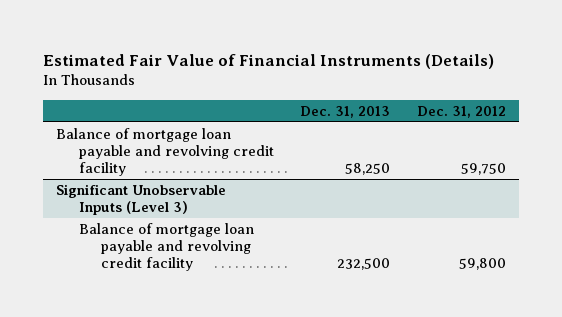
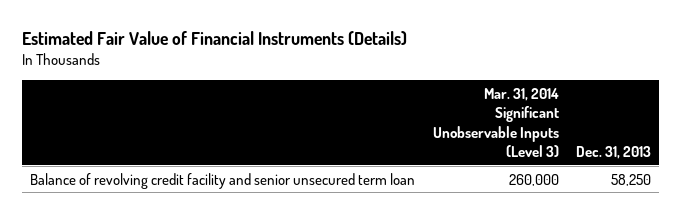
[416,105,506,118] Dec. 31, 2012 -> none
none -> [432,88,559,158] Mar. 31, 2014 Significant Unobservable Inputs (Level 3)
[56,184,227,216] Significant Unobservable Inputs (Level 3) -> none
[78,223,254,272] Balance of mortgage loan payable and revolving credit facility -> none
[56,128,274,177] Balance of mortgage loan payable and revolving credit facility -> [30,172,416,189] Balance of revolving credit facility and senior unsecured term loan

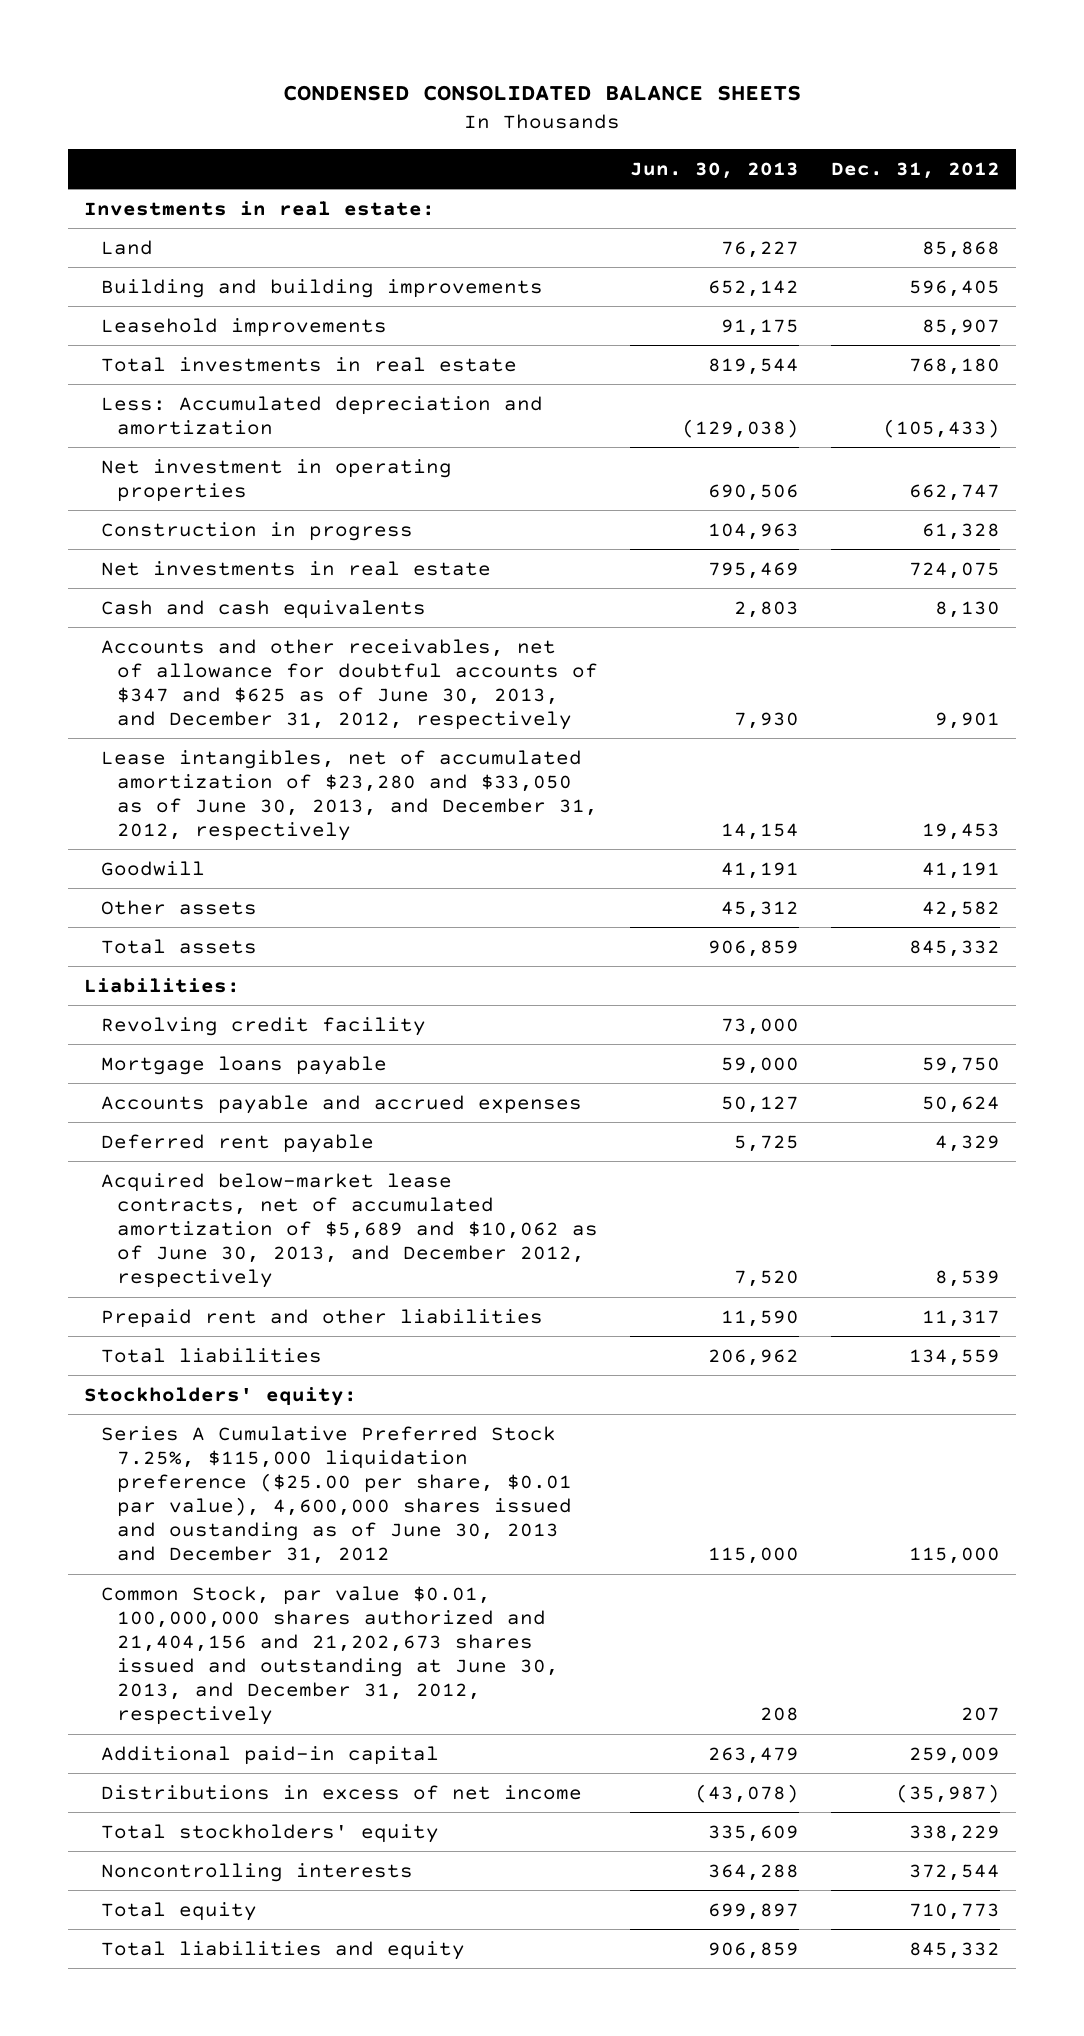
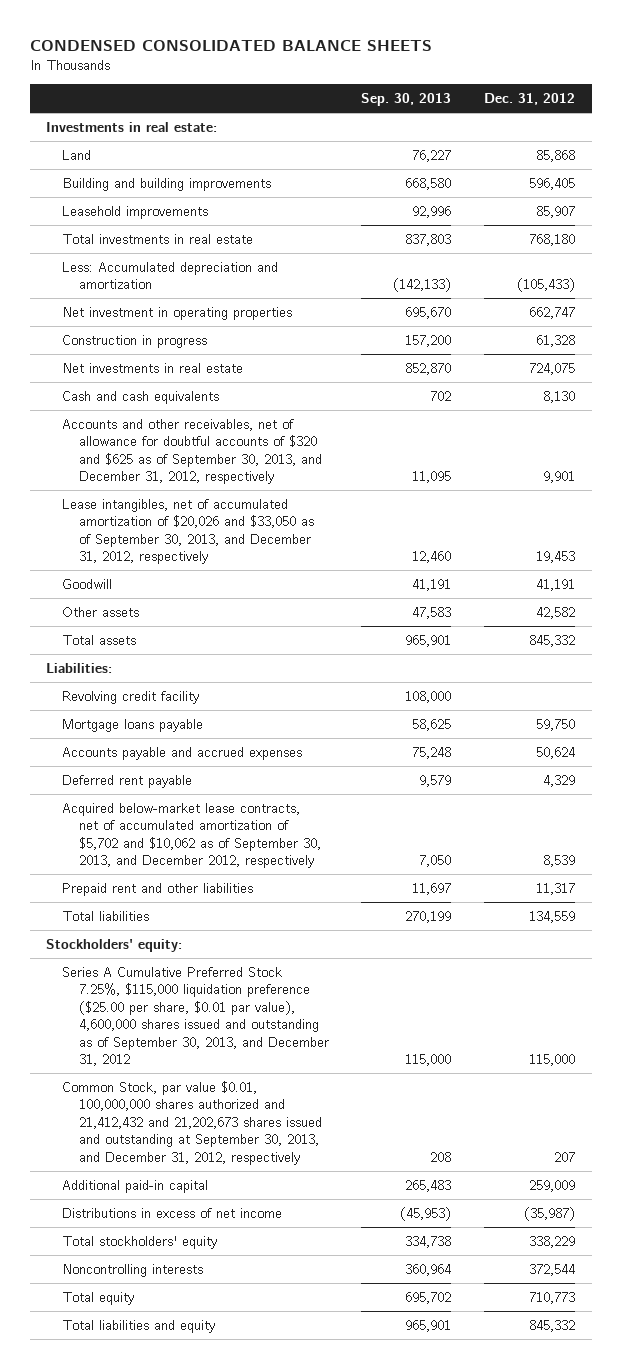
[630,161,800,179] Jun. 30, 2013 -> none
none -> [361,93,452,107] Sep. 30, 2013
[100,638,599,731] Accounts and other receivables, net of allowance for doubtful accounts of $347 and $625 as of June 30, 2013, and December 31, 2012, respectively -> [62,418,322,485] Accounts and other receivables, net of allowance for doubtful accounts of $320 and $625 as of September 30, 2013, and December 31, 2012, respectively
[100,749,599,842] Lease intangibles, net of accumulated amortization of $23,280 and $33,050 as of June 30, 2013, and December 31, 2012, respectively -> [62,498,314,565] Lease intangibles, net of accumulated amortization of $20,026 and $33,050 as of September 30, 2013, and December 31, 2012, respectively
[100,1172,599,1289] Acquired below-market lease contracts, net of accumulated amortization of $5,689 and $10,062 as of June 30, 2013, and December 2012, respectively -> [62,802,321,869] Acquired below-market lease contracts, net of accumulated amortization of $5,702 and $10,062 as of September 30, 2013, and December 2012, respectively
[100,1425,573,1565] Series A Cumulative Preferred Stock 7.25%, $115,000 liquidation preference ($25.00 per share, $0.01 par value), 4,600,000 shares issued and oustanding as of June 30, 2013 and December 31, 2012 -> [62,966,329,1067] Series A Cumulative Preferred Stock 7.25%, $115,000 liquidation preference ($25.00 per share, $0.01 par value), 4,600,000 shares issued and outstanding as of September 30, 2013, and December 31, 2012
[100,1585,560,1726] Common Stock, par value $0.01, 100,000,000 shares authorized and 21,404,156 and 21,202,673 shares issued and outstanding at June 30, 2013, and December 31, 2012, respectively -> [62,1080,322,1165] Common Stock, par value $0.01, 100,000,000 shares authorized and 21,412,432 and 21,202,673 shares issued and outstanding at September 30, 2013, and December 31, 2012, respectively

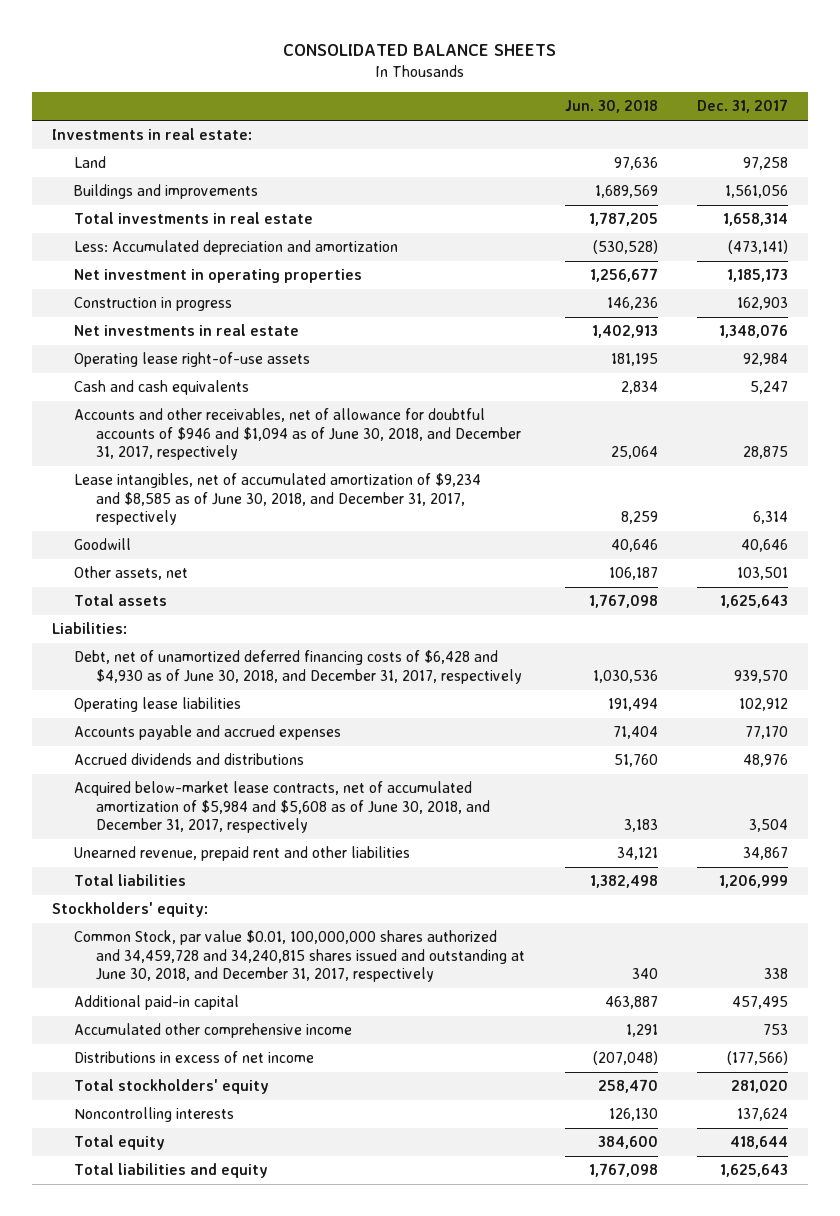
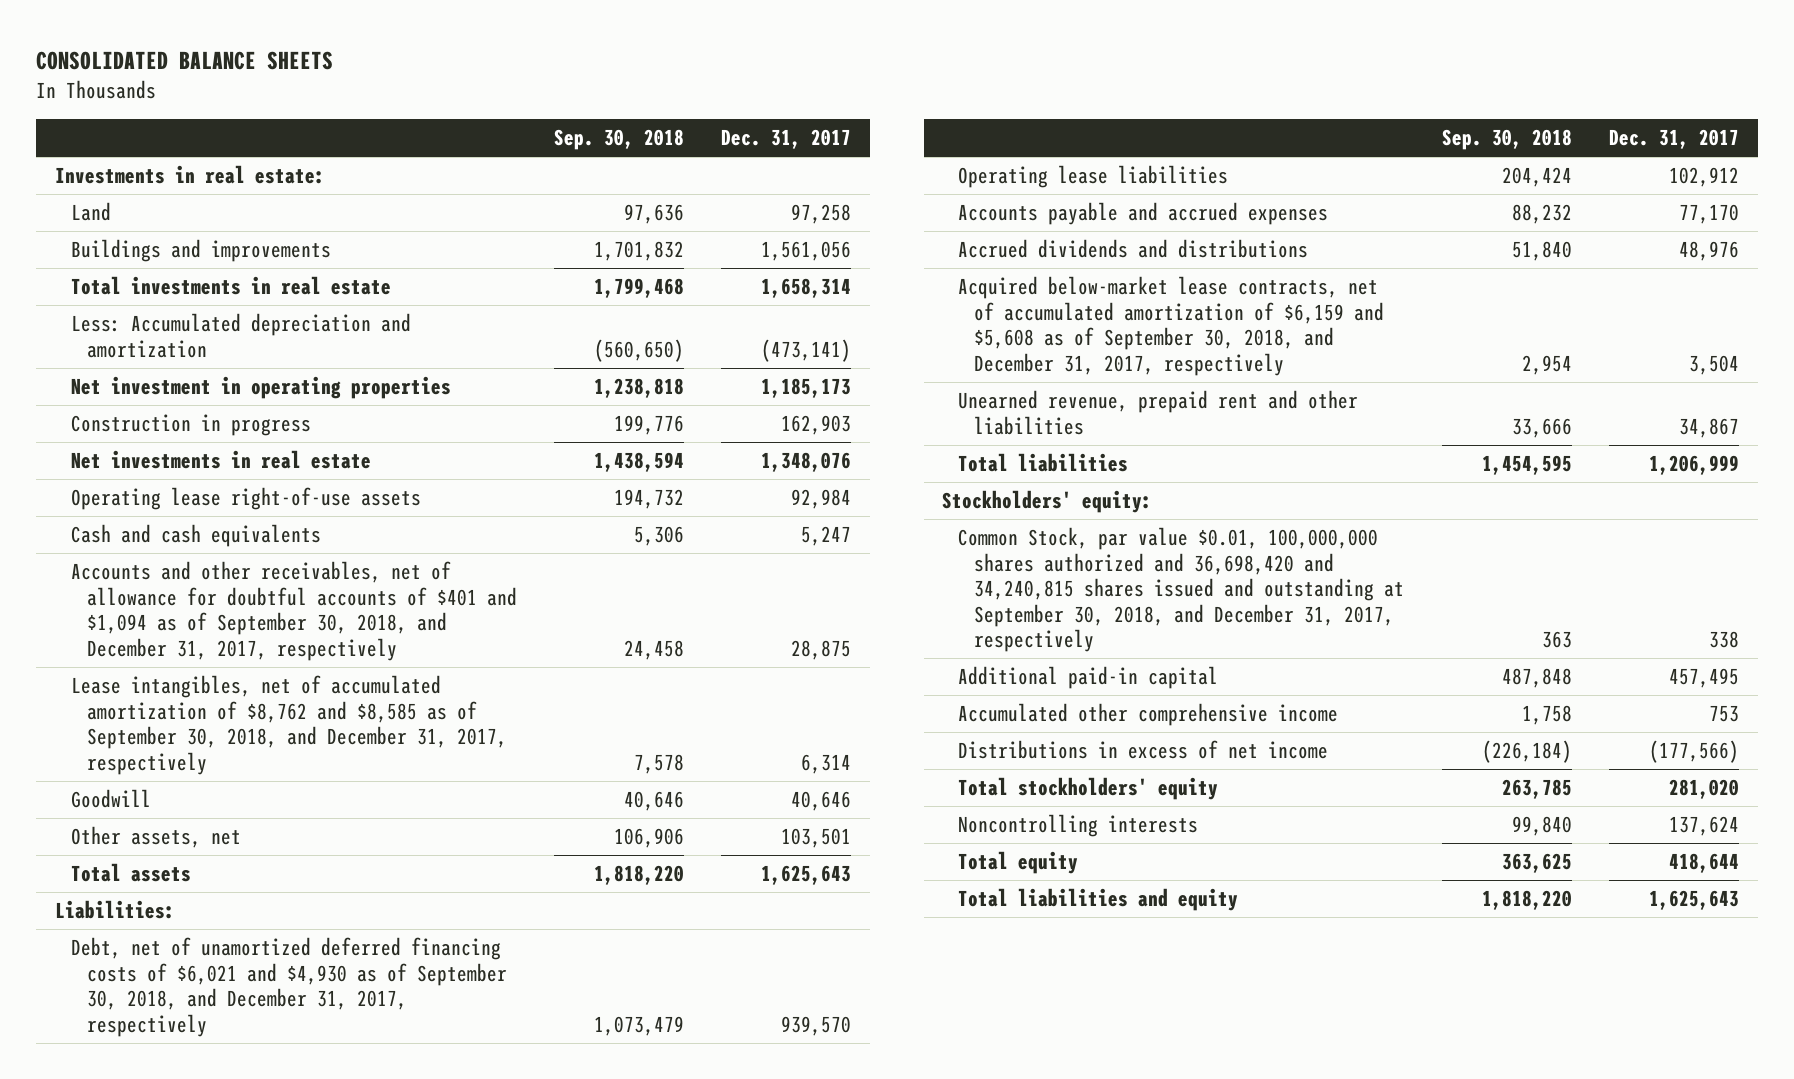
[564,100,658,114] Jun. 30, 2018 -> none
none -> [554,129,685,151] Sep. 30, 2018
[74,408,522,461] Accounts and other receivables, net of allowance for doubtful accounts of $946 and $1,094 as of June 30, 2018, and December 31, 2017, respectively -> [70,560,517,661] Accounts and other receivables, net of allowance for doubtful accounts of $401 and $1,094 as of September 30, 2018, and December 31, 2017, respectively
[74,473,482,526] Lease intangibles, net of accumulated amortization of $9,234 and $8,585 as of June 30, 2018, and December 31, 2017, respectively -> [70,674,507,775] Lease intangibles, net of accumulated amortization of $8,762 and $8,585 as of September 30, 2018, and December 31, 2017, respectively
[74,650,523,684] Debt, net of unamortized deferred financing costs of $6,428 and $4,930 as of June 30, 2018, and December 31, 2017, respectively -> [70,936,507,1037] Debt, net of unamortized deferred financing costs of $6,021 and $4,930 as of September 30, 2018, and December 31, 2017, respectively
[74,781,491,834] Acquired below-market lease contracts, net of accumulated amortization of $5,984 and $5,608 as of June 30, 2018, and December 31, 2017, respectively -> [958,275,1385,376] Acquired below-market lease contracts, net of accumulated amortization of $6,159 and $5,608 as of September 30, 2018, and December 31, 2017, respectively
[74,930,526,983] Common Stock, par value $0.01, 100,000,000 shares authorized and 34,459,728 and 34,240,815 shares issued and outstanding at June 30, 2018, and December 31, 2017, respectively -> [958,526,1405,653] Common Stock, par value $0.01, 100,000,000 shares authorized and 36,698,420 and 34,240,815 shares issued and outstanding at September 30, 2018, and December 31, 2017, respectively

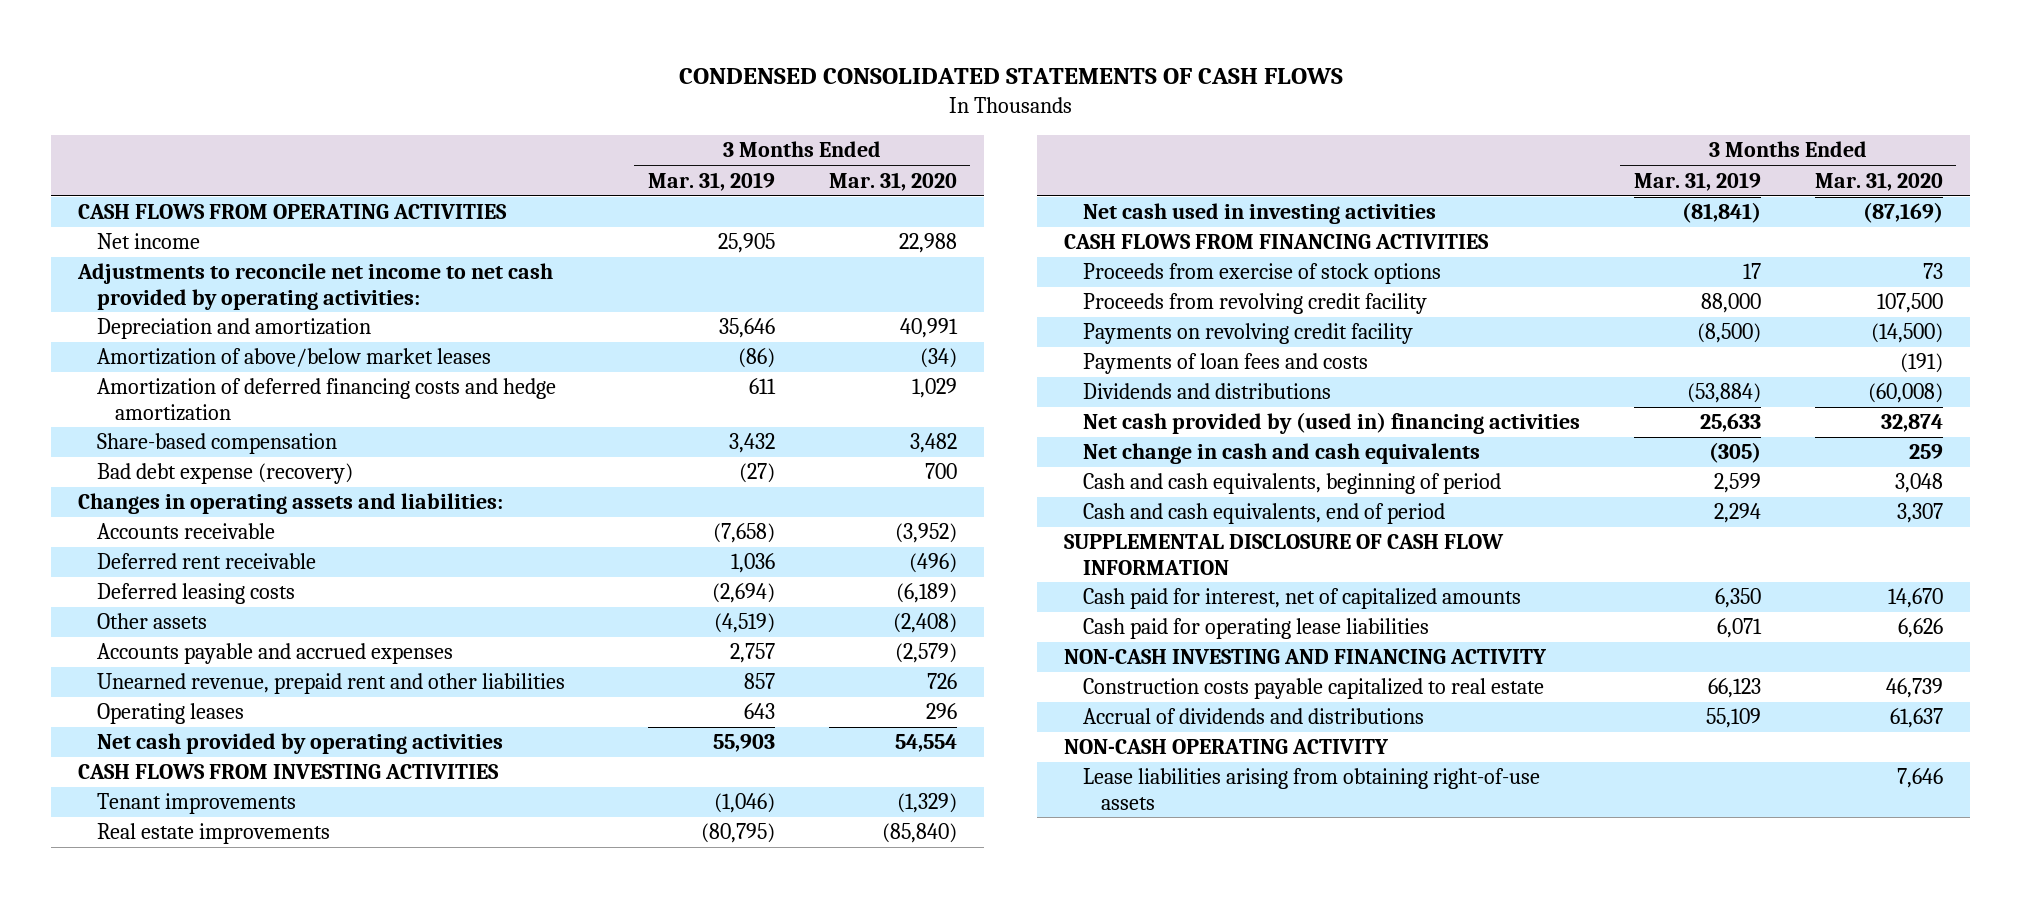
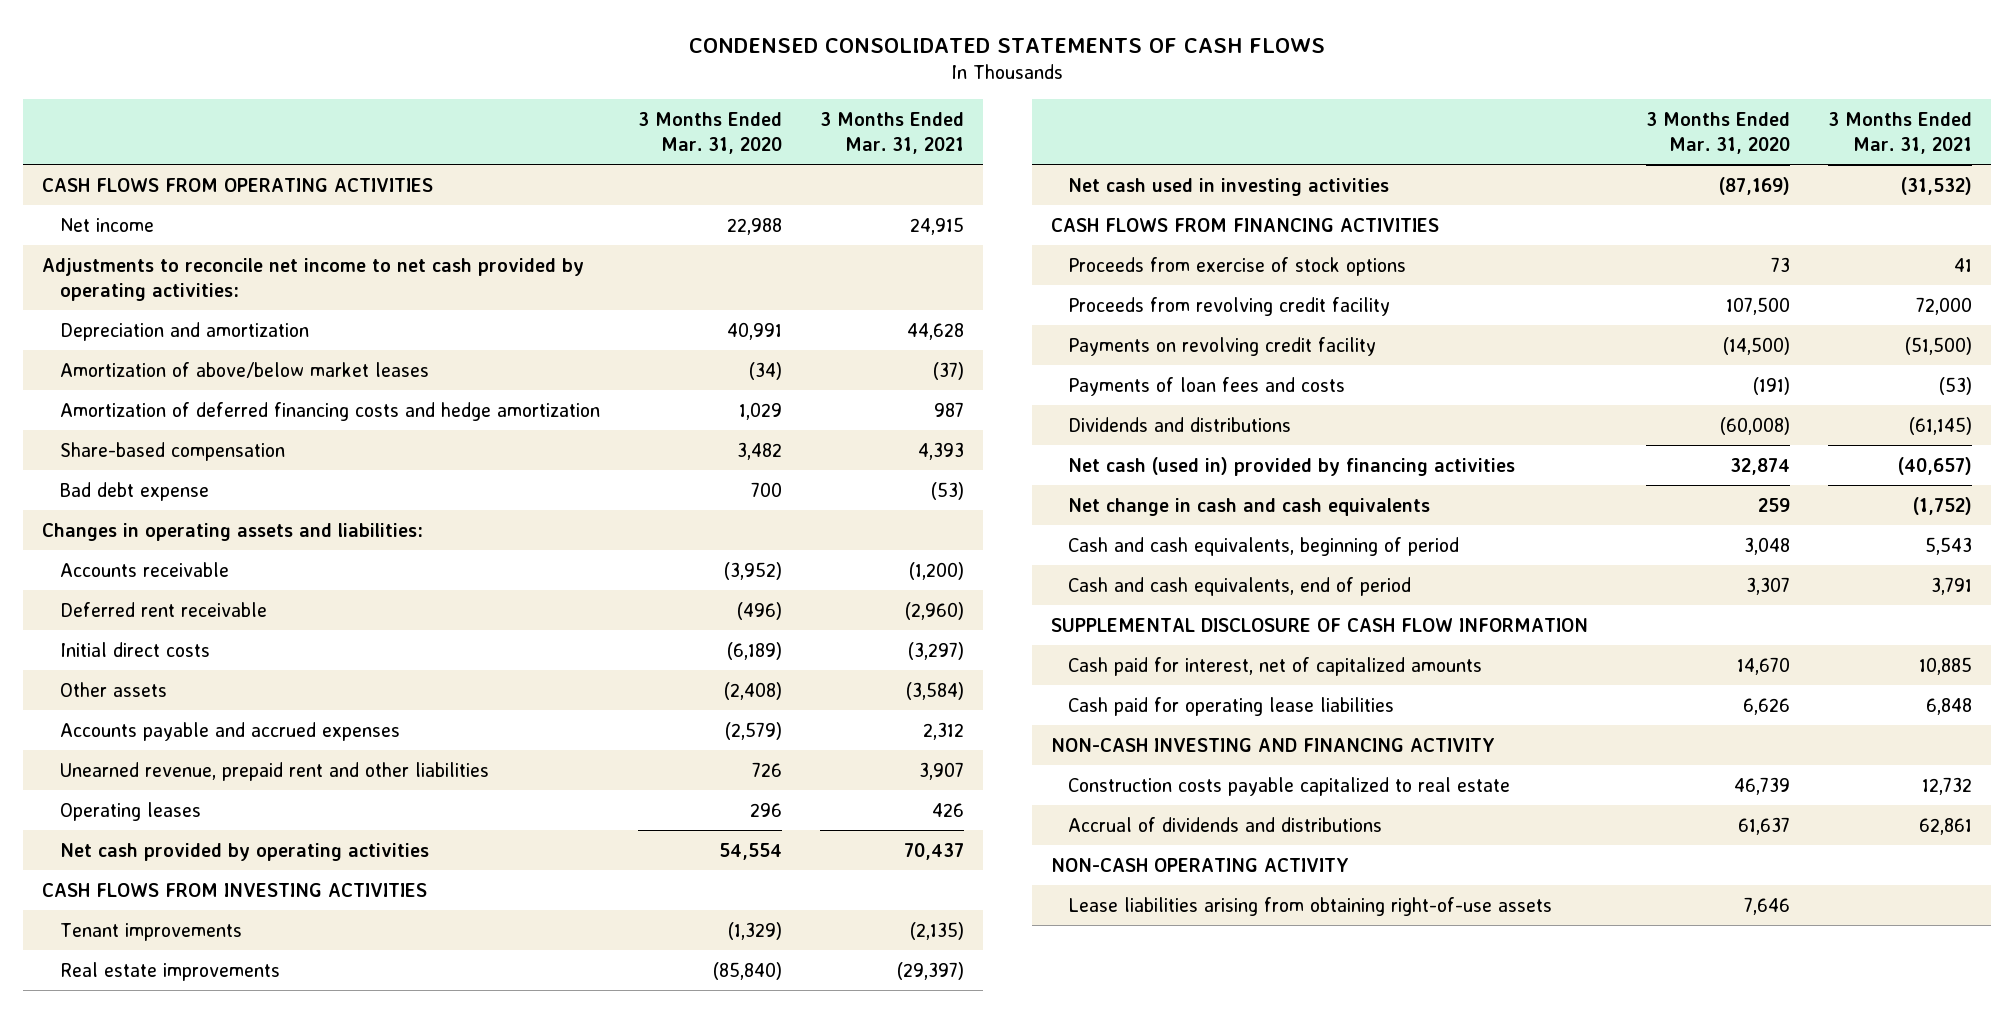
[647,171,775,191] Mar. 31, 2019 -> none
none -> [819,111,964,154] 3 Months Ended Mar. 31, 2021
[96,463,353,485] Bad debt expense (recovery) -> [59,481,209,501] Bad debt expense
[96,583,295,605] Deferred leasing costs -> [59,641,210,657] Initial direct costs
[1082,412,1580,435] Net cash provided by (used in) financing activities -> [1068,456,1516,476] Net cash (used in) provided by financing activities

